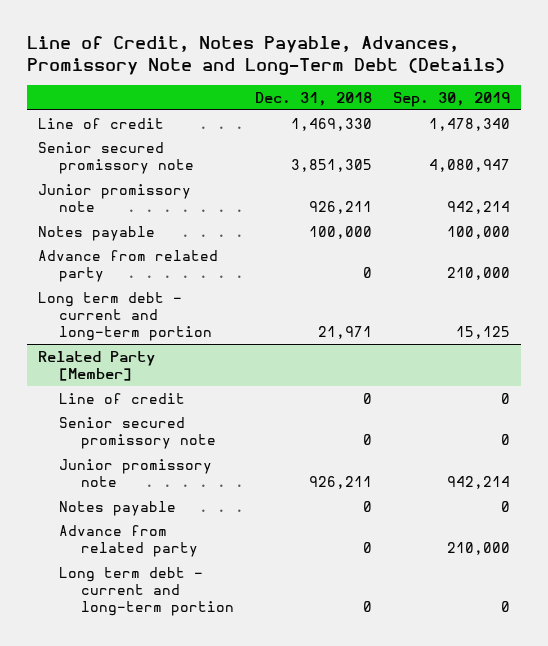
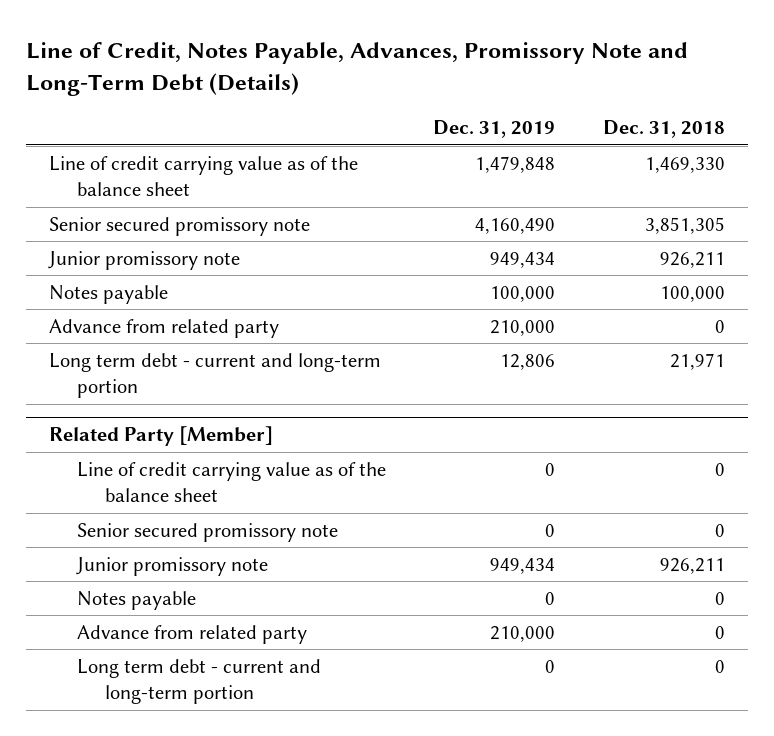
[393,91,511,107] Sep. 30, 2019 -> none
none -> [433,120,556,139] Dec. 31, 2019
[37,117,164,129] Line of credit -> [49,155,359,197] Line of credit carrying value as of the balance sheet
[59,392,186,404] Line of credit -> [77,461,387,503] Line of credit carrying value as of the balance sheet

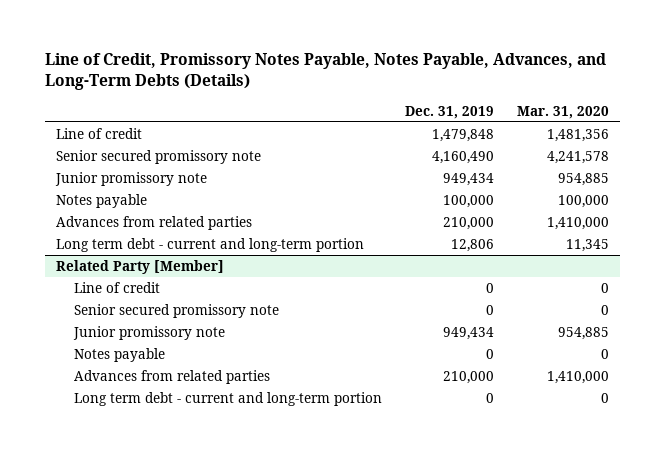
[25,41,688,96] Line of Credit, Notes Payable, Advances, Promissory Note and Long-Term Debt (Details) -> [44,53,606,91] Line of Credit, Promissory Notes Payable, Notes Payable, Advances, and Long-Term Debts (Details)
[602,120,725,139] Dec. 31, 2018 -> none
none -> [516,105,609,119] Mar. 31, 2020
[49,155,359,197] Line of credit carrying value as of the balance sheet -> [56,127,143,139] Line of credit
[49,318,280,338] Advance from related party -> [56,215,253,230] Advances from related parties
[77,461,387,503] Line of credit carrying value as of the balance sheet -> [74,281,161,293] Line of credit
[77,624,308,644] Advance from related party -> [74,369,271,384] Advances from related parties

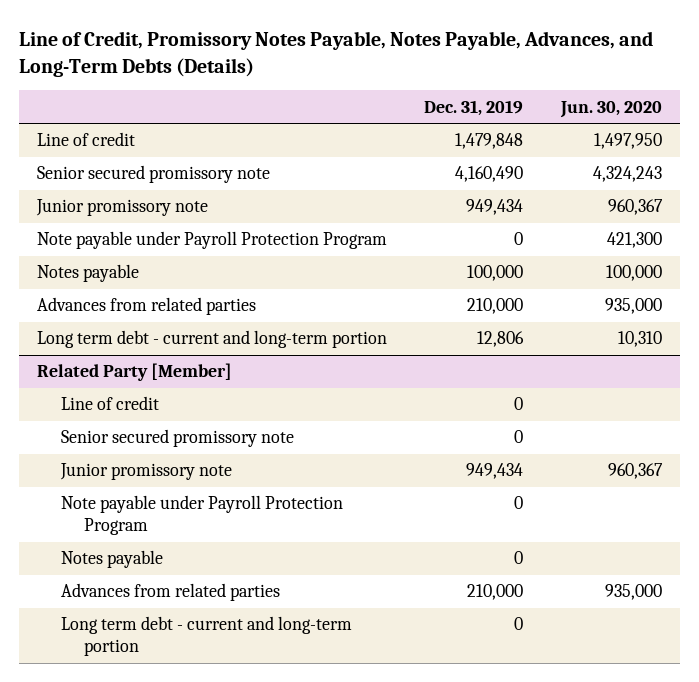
[516,105,609,119] Mar. 31, 2020 -> none
none -> [559,100,662,118] Jun. 30, 2020
none -> [37,231,388,250] Note payable under Payroll Protection Program
none -> [60,495,343,536] Note payable under Payroll Protection Program

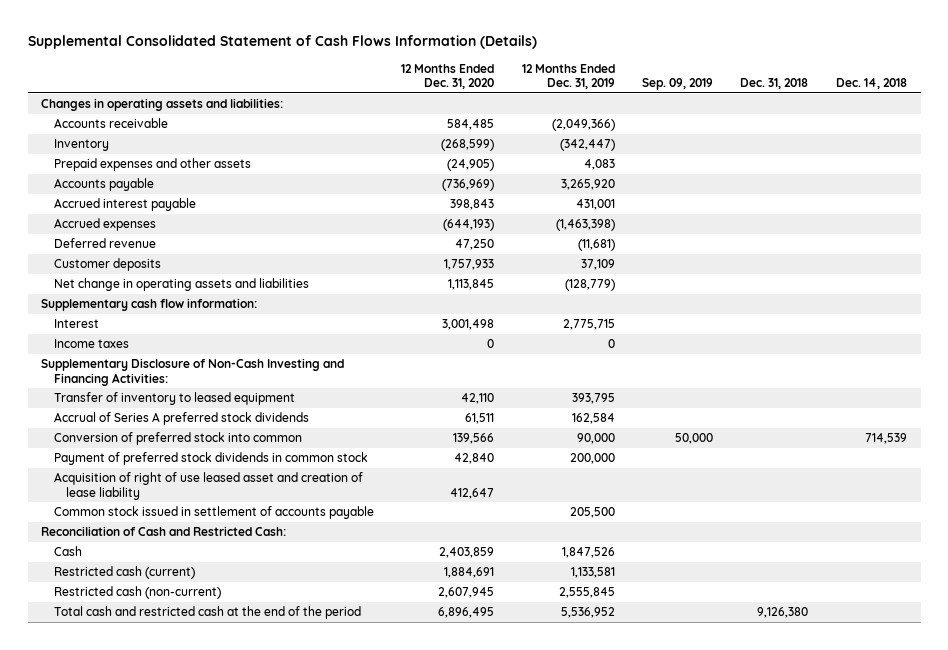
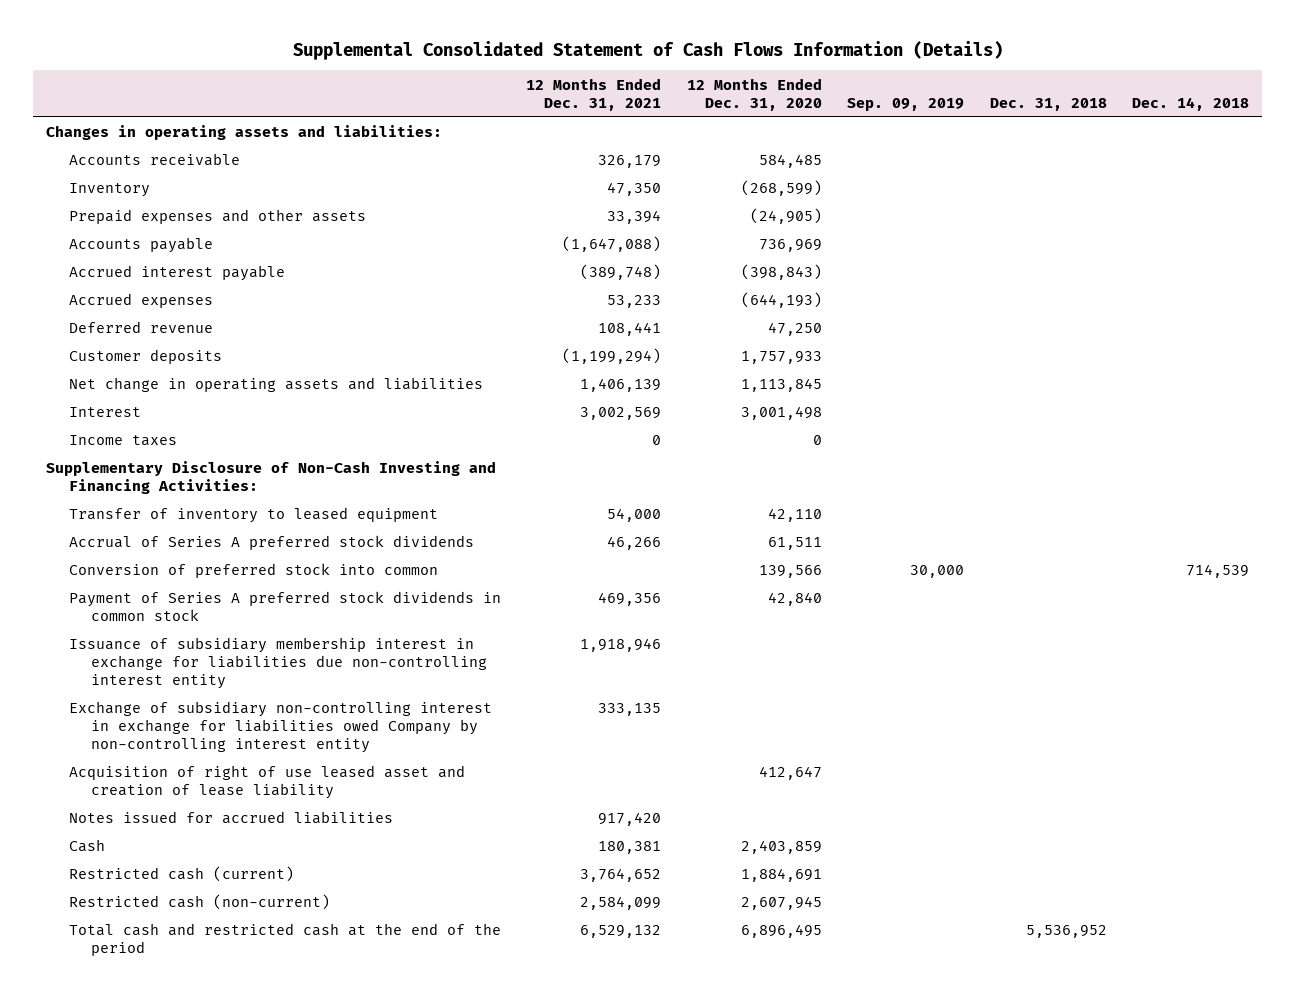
[521,63,615,90] 12 Months Ended Dec. 31, 2019 -> none
none -> [526,77,662,111] 12 Months Ended Dec. 31, 2021
[442,179,495,192] (736,969) -> [758,239,822,253] 736,969
[450,199,495,211] 398,843 -> [740,264,822,281] (398,843)
[41,298,258,312] Supplementary cash flow information: -> none
[675,433,714,445] 50,000 -> [910,565,965,579] 30,000
[53,452,368,466] Payment of preferred stock dividends in common stock -> [68,591,501,622] Payment of Series A preferred stock dividends in common stock
none -> [68,637,488,690] Issuance of subsidiary membership interest in exchange for liabilities due non-controlling interest entity
none -> [68,701,492,754] Exchange of subsidiary non-controlling interest in exchange for liabilities owed Company by non-controlling interest entity
[53,506,374,520] Common stock issued in settlement of accounts payable -> none
[41,526,287,537] Reconciliation of Cash and Restricted Cash: -> none
none -> [68,811,393,825] Notes issued for accrued liabilities
[757,607,809,619] 9,126,380 -> [1025,925,1107,939] 5,536,952

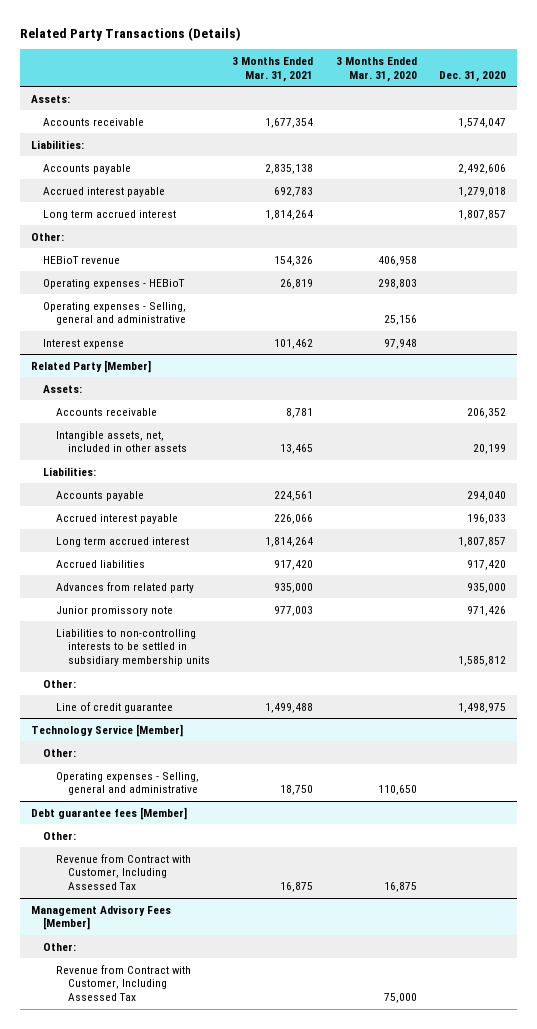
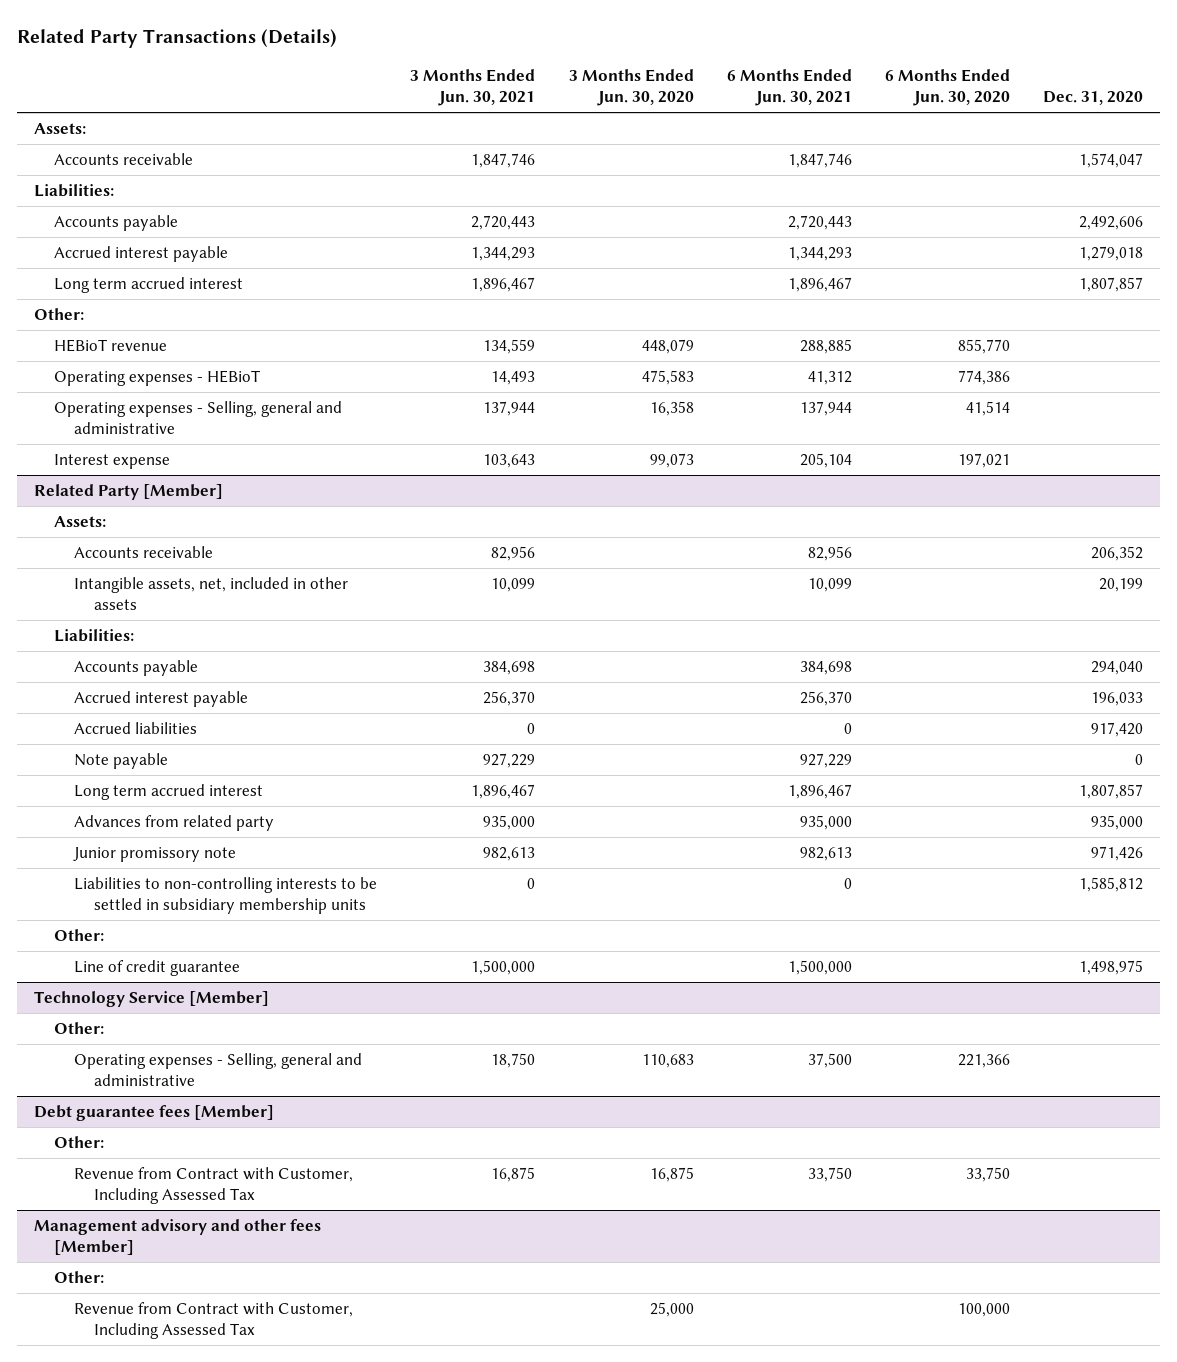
[232,57,314,82] 3 Months Ended Mar. 31, 2021 -> none
[335,57,417,82] 3 Months Ended Mar. 31, 2020 -> none
none -> [410,69,536,107] 3 Months Ended Jun. 30, 2021
none -> [568,69,694,107] 3 Months Ended Jun. 30, 2020
none -> [726,69,852,107] 6 Months Ended Jun. 30, 2021
none -> [885,69,1011,107] 6 Months Ended Jun. 30, 2020
none -> [73,752,168,769] Note payable
[55,536,189,547] Long term accrued interest -> [73,783,263,800] Long term accrued interest
[30,904,171,931] Management Advisory Fees [Member] -> [33,1218,321,1256] Management advisory and other fees [Member]

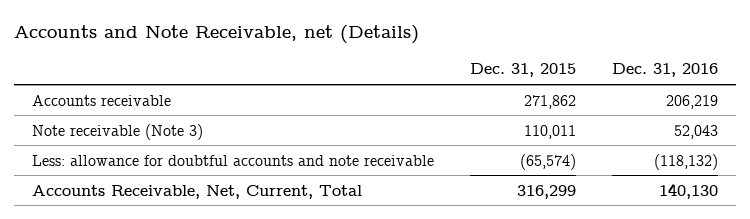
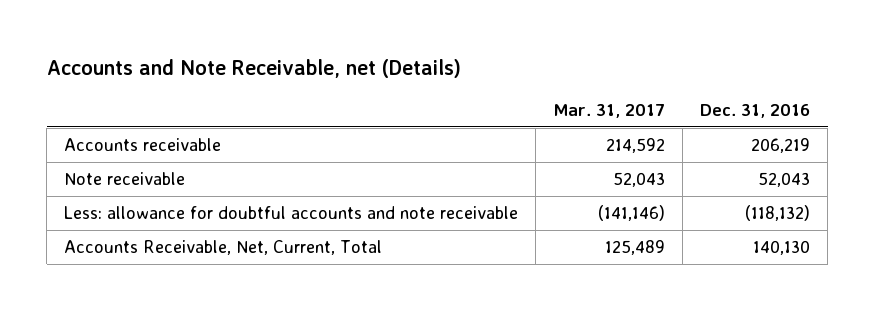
[469,63,576,78] Dec. 31, 2015 -> none
none -> [553,104,666,119] Mar. 31, 2017
[31,123,203,140] Note receivable (Note 3) -> [64,171,186,185] Note receivable

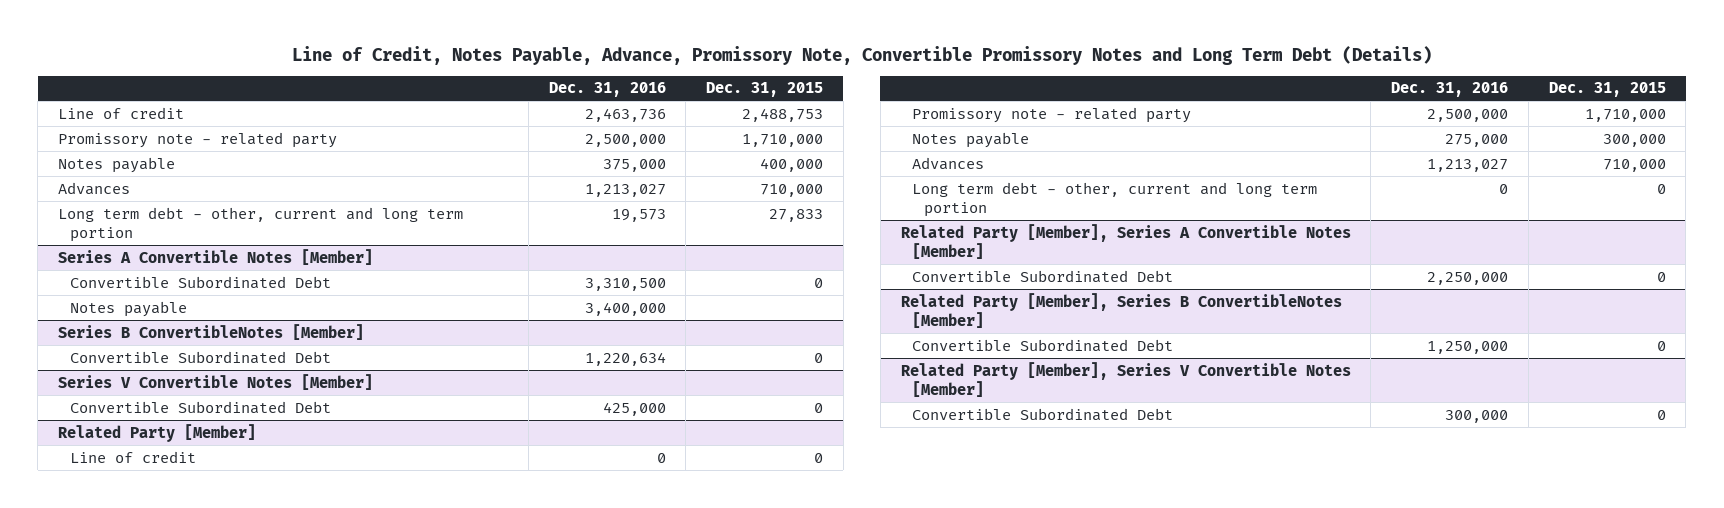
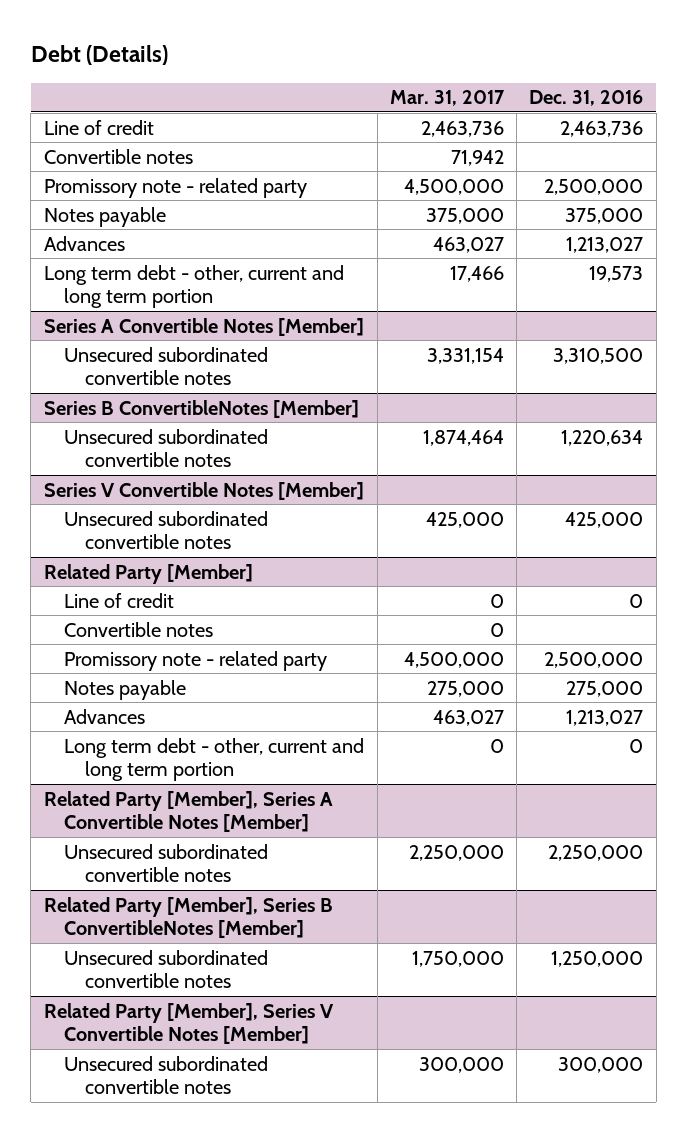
[291,45,1432,65] Line of Credit, Notes Payable, Advance, Promissory Note, Convertible Promissory Notes and Long Term Debt (Details) -> [30,45,168,66] Debt (Details)
[706,82,824,98] Dec. 31, 2015 -> none
none -> [389,90,505,107] Mar. 31, 2017
none -> [43,148,193,164] Convertible notes
[69,300,187,317] Notes payable -> none
[69,275,331,289] Convertible Subordinated Debt -> [64,346,269,386] Unsecured subordinated convertible notes
[69,350,331,364] Convertible Subordinated Debt -> [64,428,269,468] Unsecured subordinated convertible notes
[69,400,331,414] Convertible Subordinated Debt -> [64,510,269,550] Unsecured subordinated convertible notes
none -> [64,621,214,637] Convertible notes
[912,269,1174,283] Convertible Subordinated Debt -> [64,843,269,883] Unsecured subordinated convertible notes
[912,338,1174,352] Convertible Subordinated Debt -> [64,949,269,989] Unsecured subordinated convertible notes
[912,407,1174,421] Convertible Subordinated Debt -> [64,1055,269,1095] Unsecured subordinated convertible notes

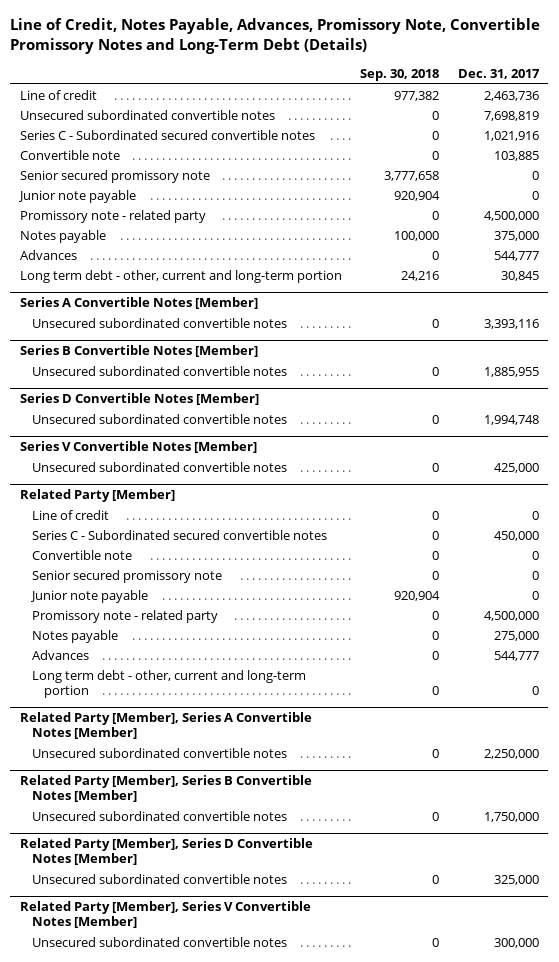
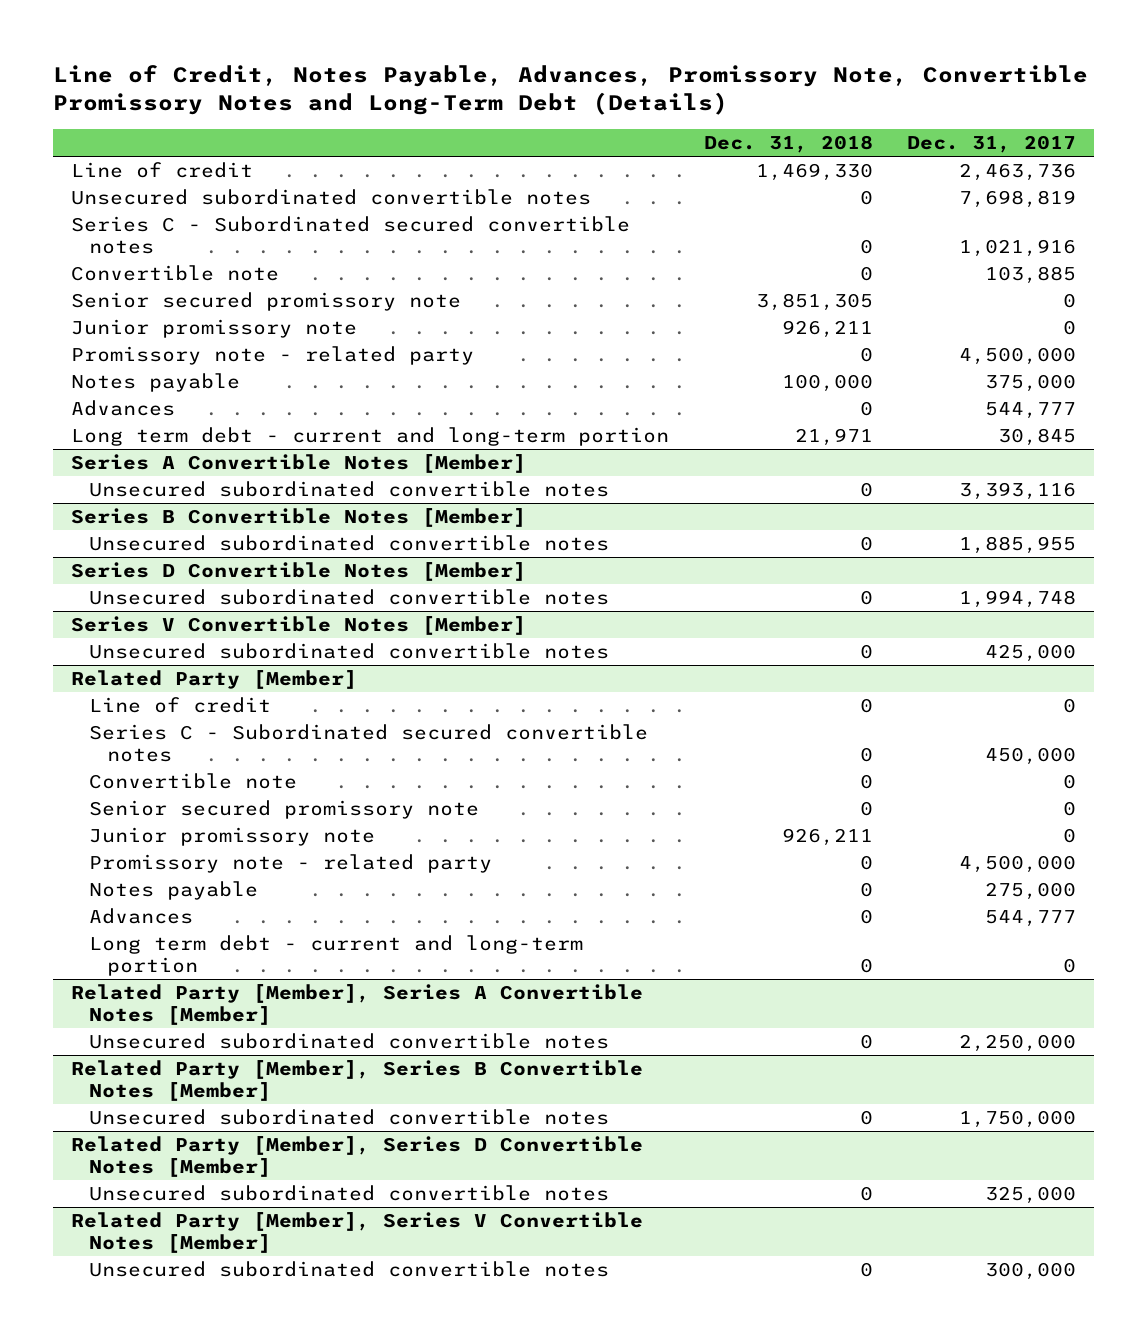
[360,68,440,81] Sep. 30, 2018 -> none
none -> [703,134,873,153] Dec. 31, 2018
[17,189,136,203] Junior note payable -> [70,319,357,339] Junior promissory note
[19,269,342,283] Long term debt - other, current and long-term portion -> [70,427,669,447] Long term debt - current and long-term portion
[29,589,148,603] Junior note payable -> [88,827,375,847] Junior promissory note
[31,669,306,698] Long term debt - other, current and long-term portion -> [88,935,583,976] Long term debt - current and long-term portion

